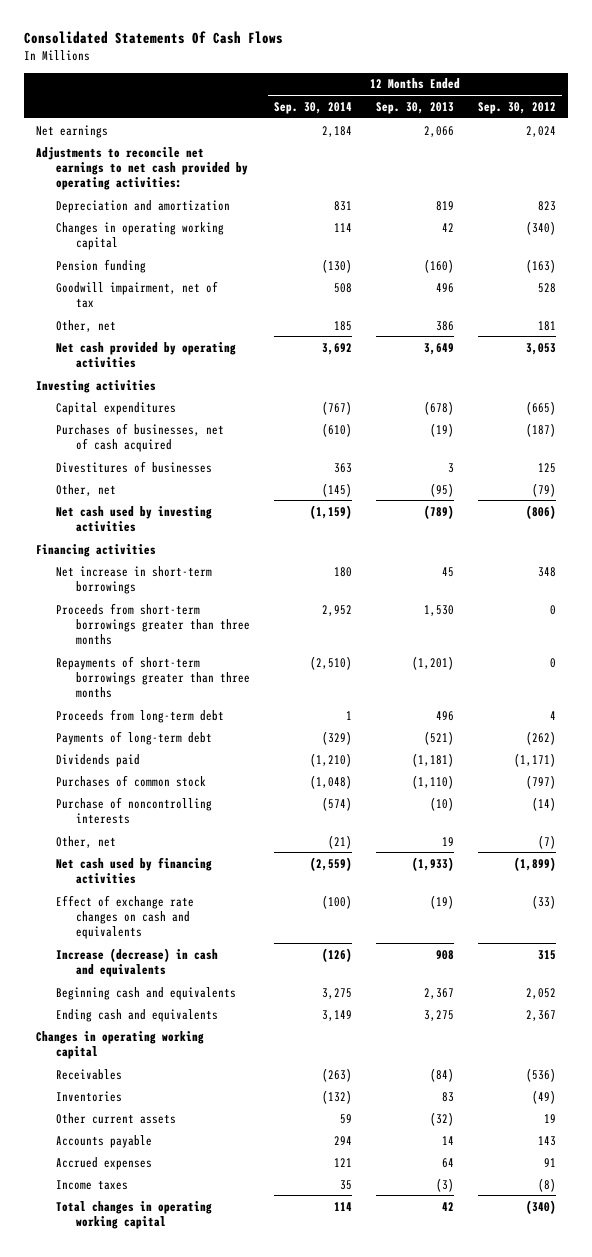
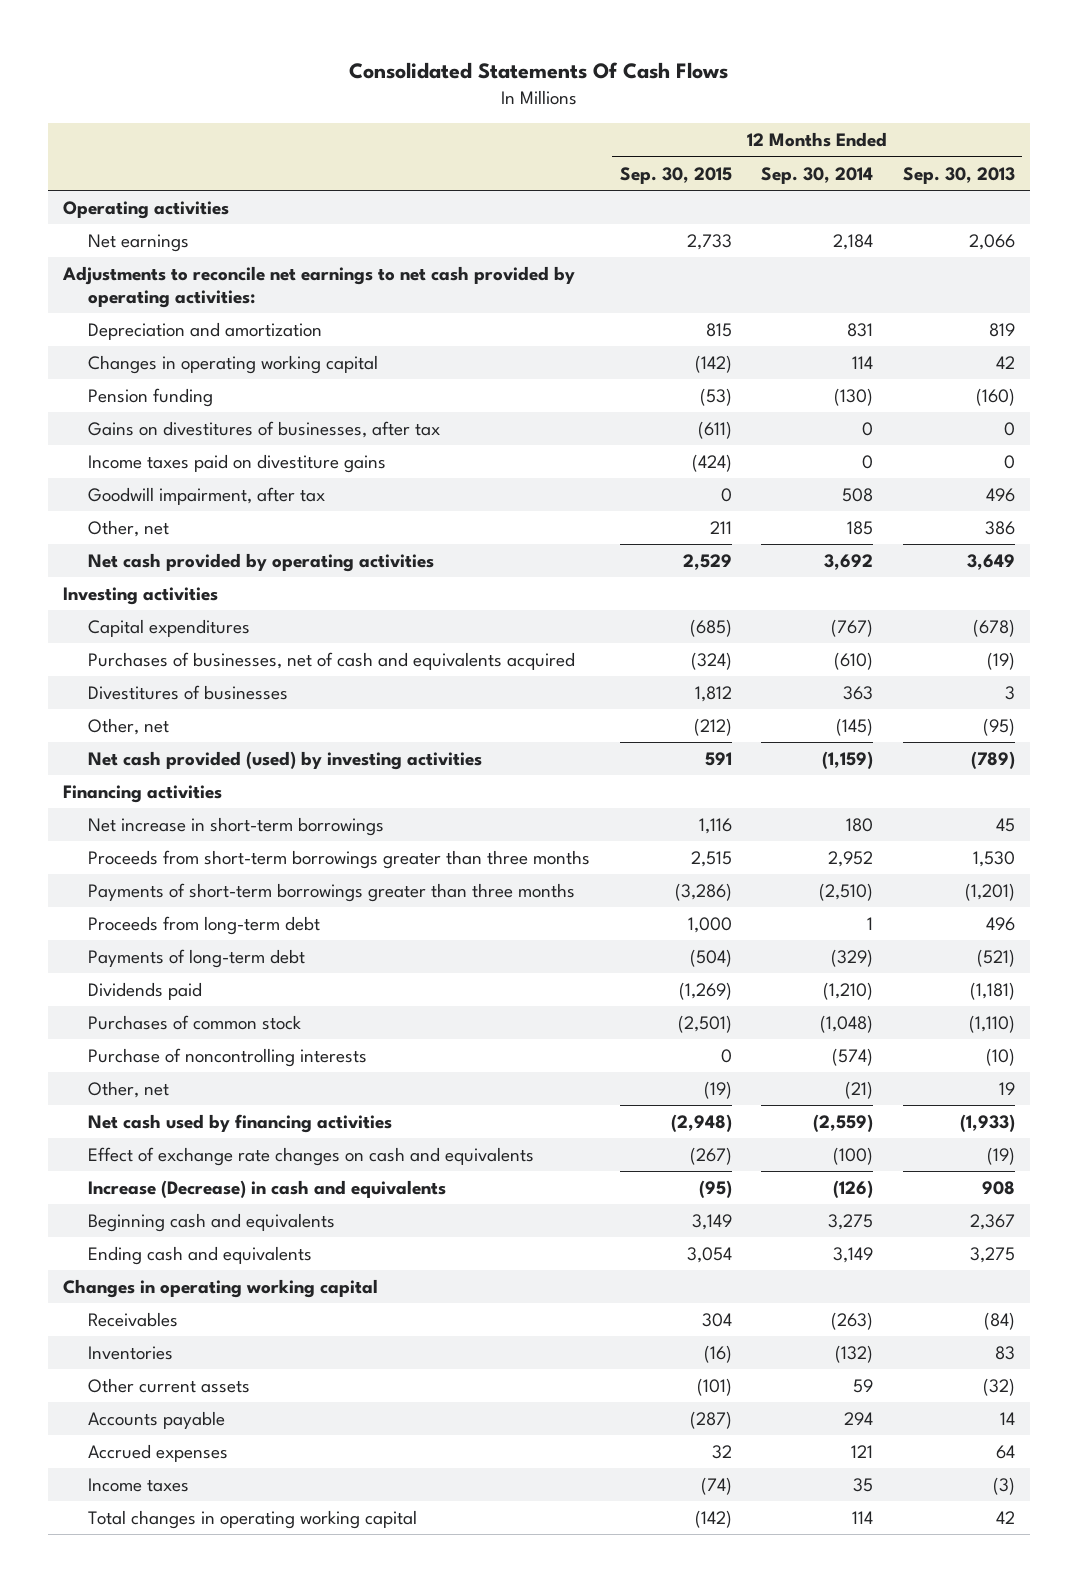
[478,101,557,114] Sep. 30, 2012 -> none
none -> [619,166,732,184] Sep. 30, 2015
none -> [63,201,230,220] Operating activities
none -> [88,421,441,439] Gains on divestitures of businesses, after tax
none -> [88,454,387,474] Income taxes paid on divestiture gains
[55,280,218,309] Goodwill impairment, net of tax -> [88,487,326,506] Goodwill impairment, after tax
[55,422,224,453] Purchases of businesses, net of cash acquired -> [88,652,576,671] Purchases of businesses, net of cash and equivalents acquired
[55,505,212,533] Net cash used by investing activities -> [88,751,483,771] Net cash provided (used) by investing activities
[55,655,250,699] Repayments of short-term borrowings greater than three months -> [88,883,576,903] Payments of short-term borrowings greater than three months
[55,947,218,978] Increase (decrease) in cash and equivalents -> [88,1180,447,1199] Increase (Decrease) in cash and equivalents

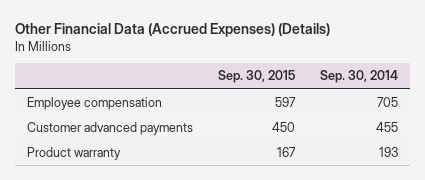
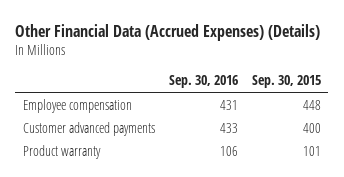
[319,70,398,84] Sep. 30, 2014 -> none
none -> [168,75,238,89] Sep. 30, 2016
[275,97,297,108] 597 -> [303,99,322,110] 448
[272,122,296,133] 450 -> [303,122,322,133] 400
[277,147,297,158] 167 -> [303,145,322,156] 101

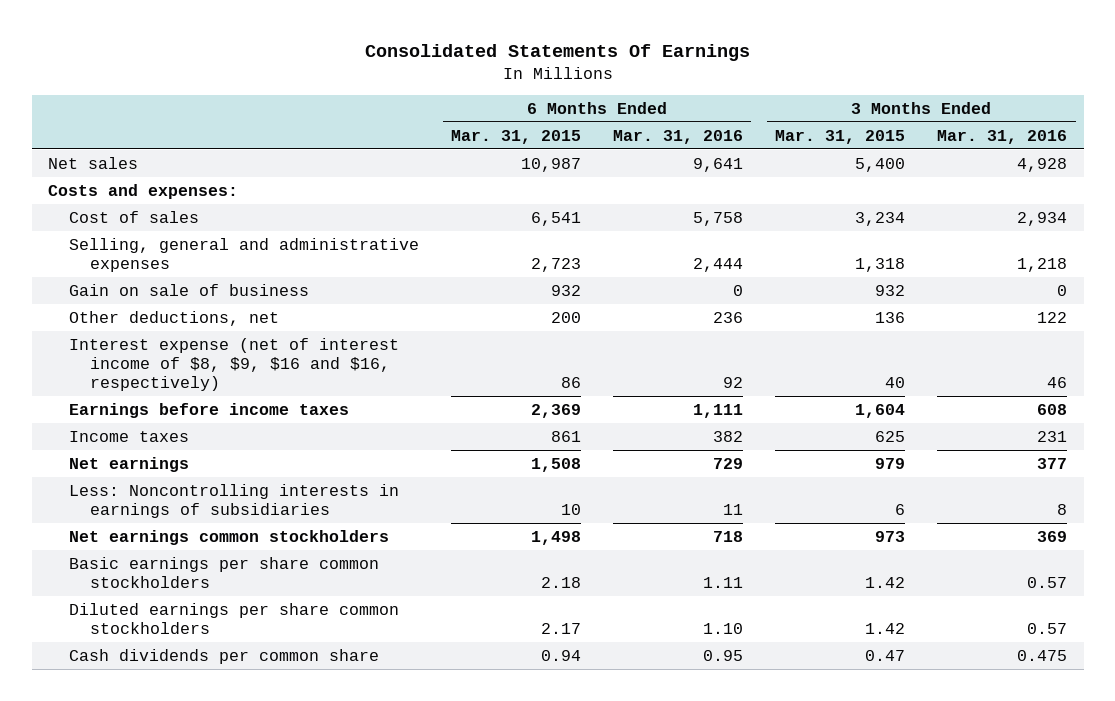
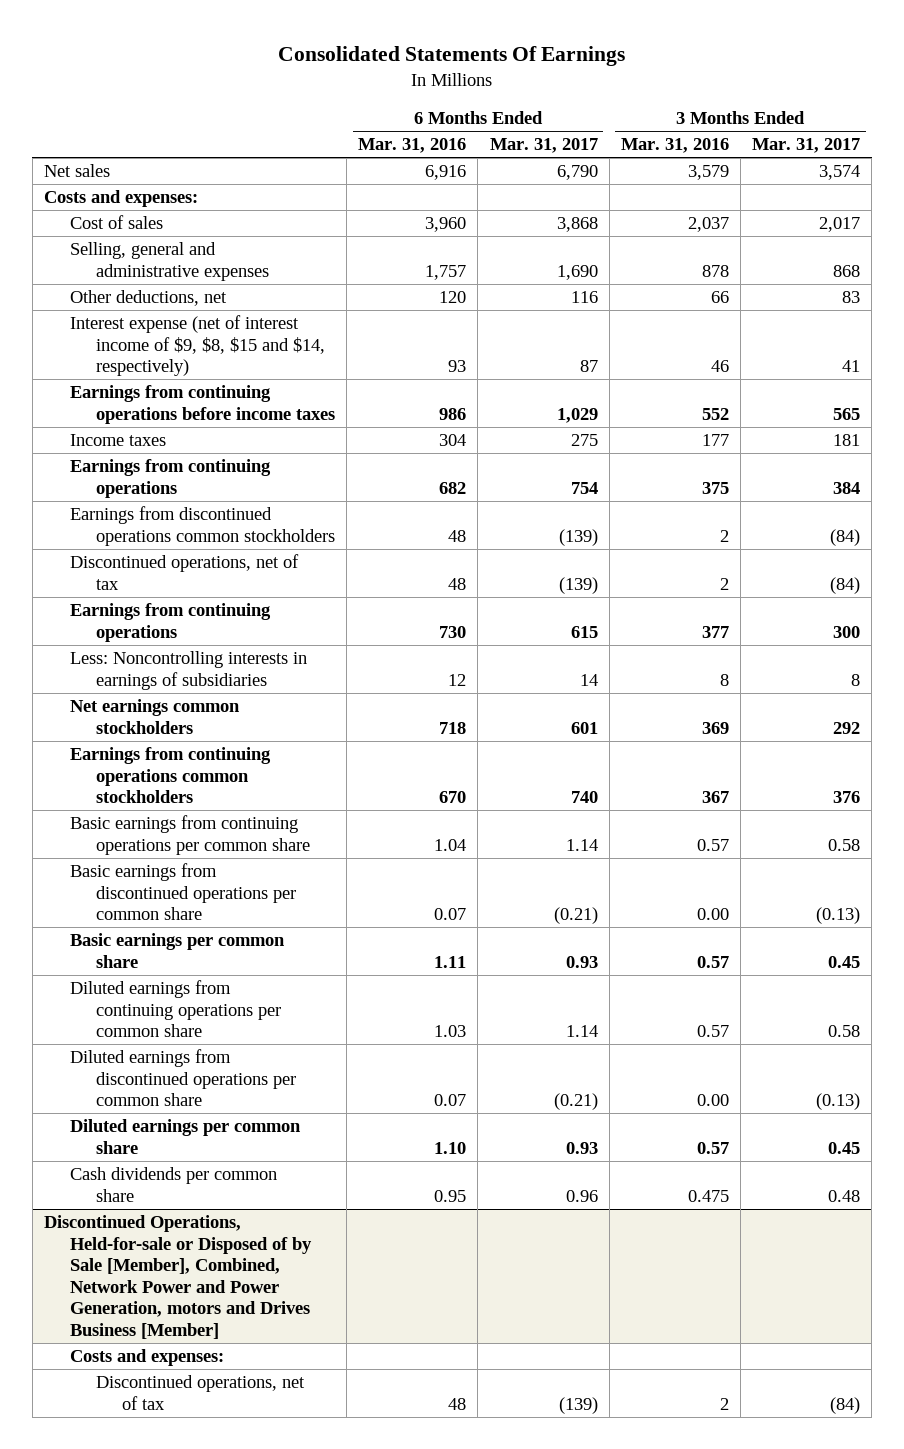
[450,129,581,144] Mar. 31, 2015 -> none
[775,129,906,144] Mar. 31, 2015 -> none
none -> [489,138,598,154] Mar. 31, 2017
none -> [751,138,860,154] Mar. 31, 2017
[693,157,744,172] 9,641 -> [425,165,467,181] 6,916
[1017,157,1068,172] 4,928 -> [687,165,729,181] 3,579
[68,283,309,296] Gain on sale of business -> none
[693,211,744,226] 5,758 -> [425,217,467,233] 3,960
[1017,211,1068,226] 2,934 -> [687,217,729,233] 2,037
[693,258,744,273] 2,444 -> [425,264,467,280] 1,757
[1017,258,1068,273] 1,218 -> [701,264,729,277] 878
[713,311,744,323] 236 -> [439,291,467,304] 120
[1037,311,1068,323] 122 -> [710,291,729,304] 66
[68,337,399,392] Interest expense (net of interest income of $8, $9, $16 and $16, respectively) -> [69,315,326,377] Interest expense (net of interest income of $9, $8, $15 and $14, respectively)
[723,377,744,389] 92 -> [448,360,467,373] 93
[68,402,349,418] Earnings before income taxes -> [69,385,336,424] Earnings from continuing operations before income taxes
[693,403,744,418] 1,111 -> [439,407,467,420] 986
[1037,403,1068,415] 608 -> [701,407,729,420] 552
[713,430,744,442] 382 -> [439,434,467,447] 304
[1037,430,1068,442] 231 -> [701,434,729,447] 177
none -> [69,459,271,498] Earnings from continuing operations
none -> [69,506,336,546] Earnings from discontinued operations common stockholders
none -> [69,554,299,590] Discontinued operations, net of tax
[68,456,189,472] Net earnings -> [69,603,271,642] Earnings from continuing operations
[713,457,744,469] 729 -> [439,625,467,638] 730
[723,504,744,516] 11 -> [448,673,467,686] 12
none -> [69,747,271,804] Earnings from continuing operations common stockholders
none -> [69,815,311,855] Basic earnings from continuing operations per common share
none -> [69,863,297,921] Basic earnings from discontinued operations per common share
[68,556,379,589] Basic earnings per share common stockholders -> [69,933,285,968] Basic earnings per common share
none -> [69,980,282,1038] Diluted earnings from continuing operations per common share
none -> [69,1049,297,1107] Diluted earnings from discontinued operations per common share
[68,602,399,635] Diluted earnings per share common stockholders -> [69,1119,301,1154] Diluted earnings per common share
none -> [43,1215,312,1339] Discontinued Operations, Held-for-sale or Disposed of by Sale [Member], Combined, Network Power and Power Generation, motors and Drives Business [Member]
none -> [69,1349,224,1367] Costs and expenses:
none -> [96,1375,306,1410] Discontinued operations, net of tax

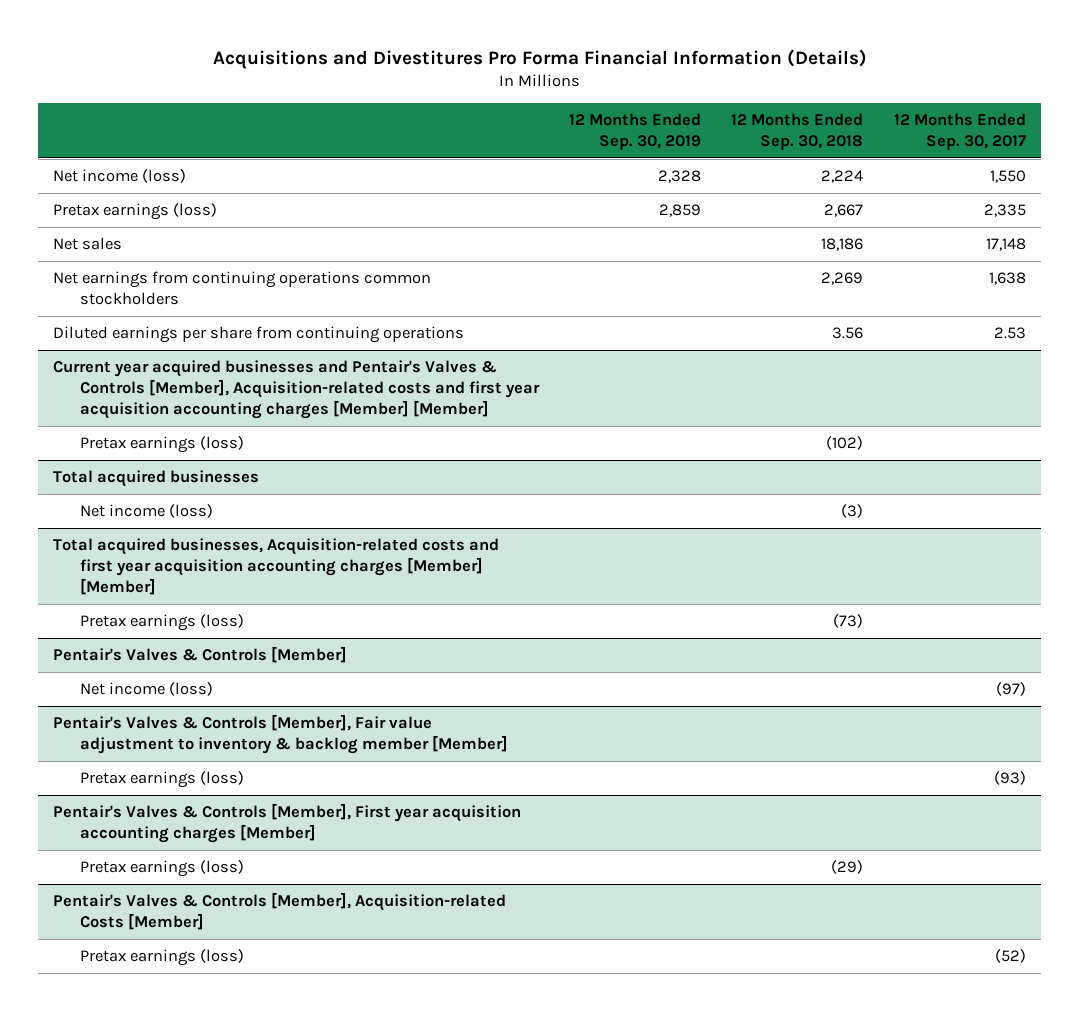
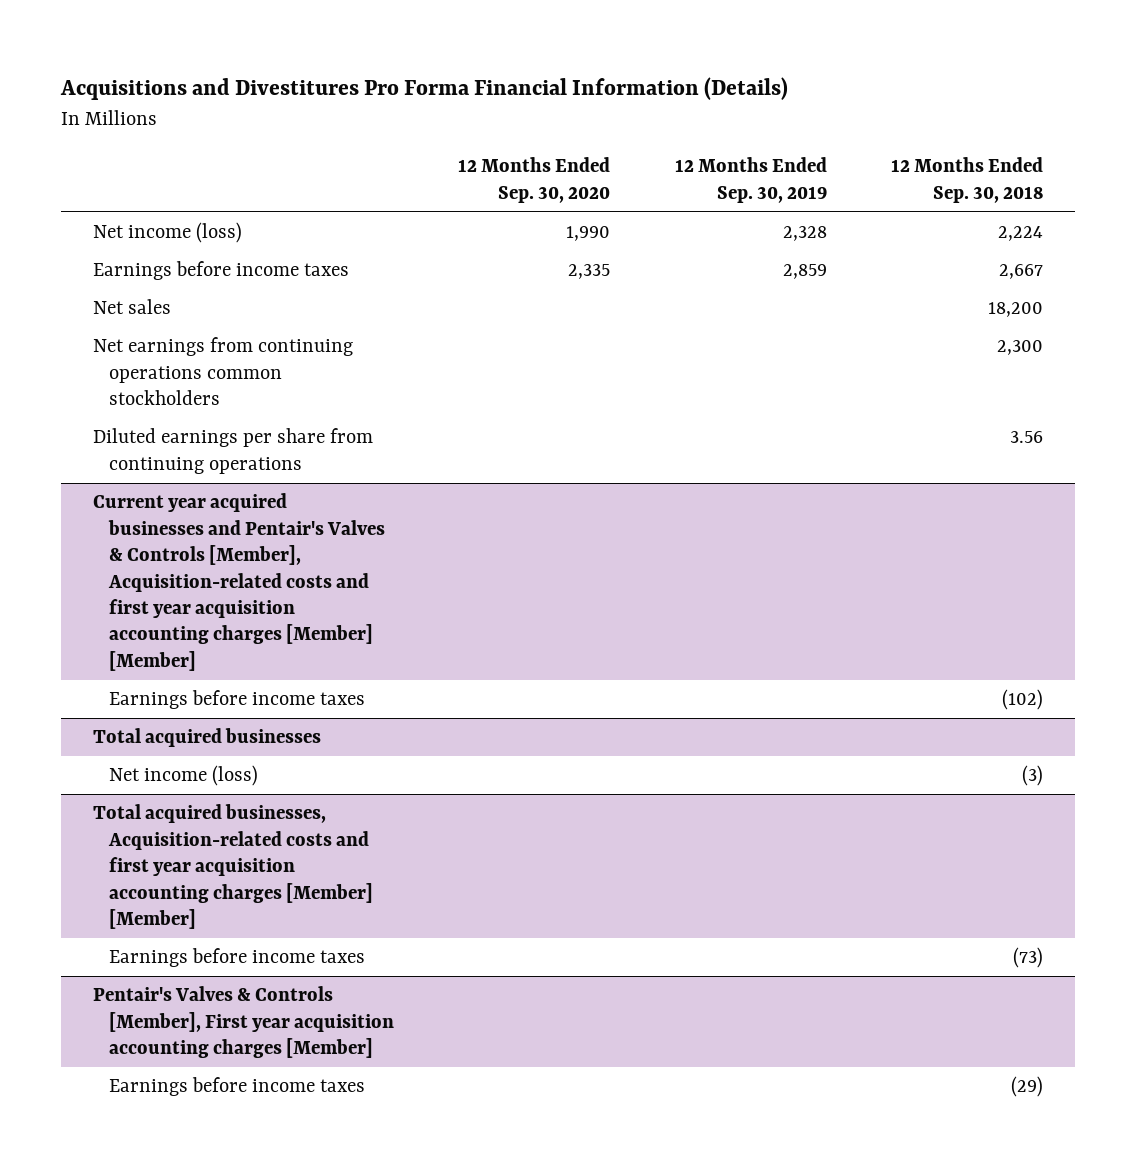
[893,113,1026,150] 12 Months Ended Sep. 30, 2017 -> none
none -> [458,157,611,203] 12 Months Ended Sep. 30, 2020
[53,203,218,221] Pretax earnings (loss) -> [93,261,350,281] Earnings before income taxes
[821,238,864,252] 18,186 -> [988,302,1044,318] 18,200
[821,272,864,286] 2,269 -> [997,340,1044,356] 2,300
[79,436,244,454] Pretax earnings (loss) -> [109,690,366,710] Earnings before income taxes
[53,646,348,664] Pentair's Valves & Controls [Member] -> none
[79,682,213,697] Net income (loss) -> none
[53,714,508,755] Pentair's Valves & Controls [Member], Fair value adjustment to inventory & backlog member [Member] -> none
[79,771,244,789] Pretax earnings (loss) -> none
[79,614,244,632] Pretax earnings (loss) -> [109,948,366,968] Earnings before income taxes
[53,892,507,931] Pentair's Valves & Controls [Member], Acquisition-related Costs [Member] -> none
[79,949,244,967] Pretax earnings (loss) -> none
[79,860,244,878] Pretax earnings (loss) -> [109,1077,366,1097] Earnings before income taxes

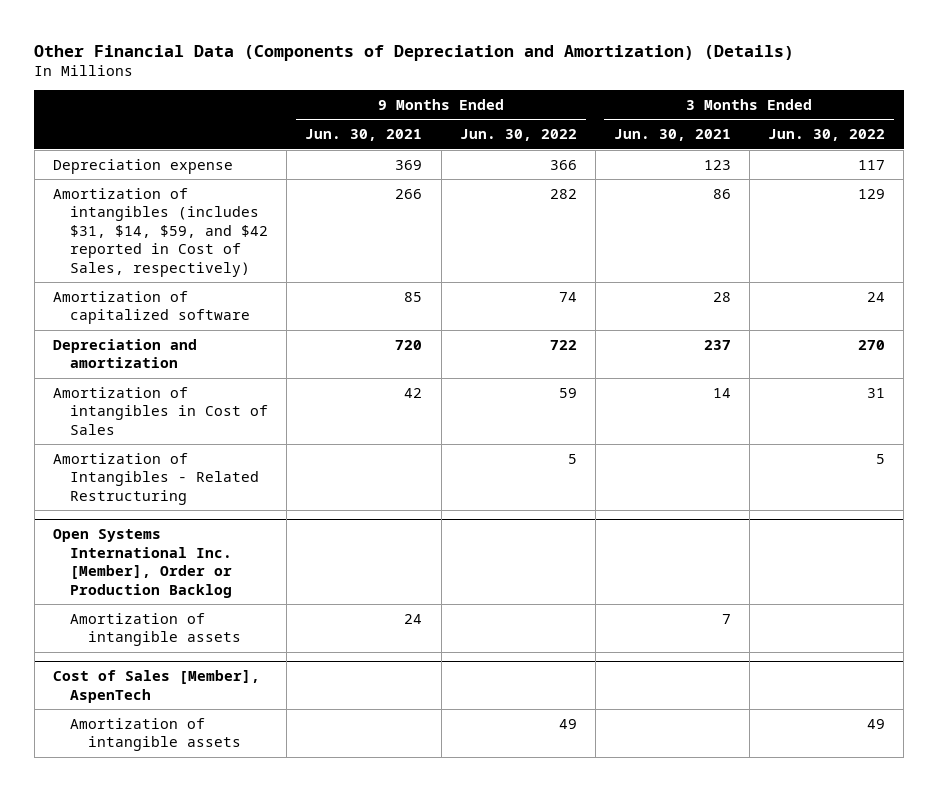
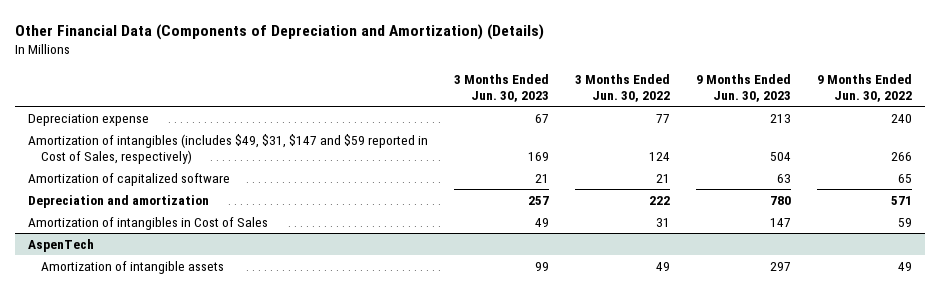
[305,129,423,142] Jun. 30, 2021 -> none
[613,129,731,142] Jun. 30, 2021 -> none
none -> [454,73,550,102] 3 Months Ended Jun. 30, 2023
none -> [695,73,791,102] 9 Months Ended Jun. 30, 2023
[549,159,577,170] 366 -> [890,113,912,123] 240
[857,159,885,170] 117 -> [655,113,670,123] 77
[52,187,269,277] Amortization of intangibles (includes $31, $14, $59, and $42 reported in Cost of Sales, respectively) -> [28,133,429,164] Amortization of intangibles (includes $49, $31, $147 and $59 reported in Cost of Sales, respectively)
[549,188,577,199] 282 -> [890,151,912,161] 266
[857,188,885,199] 129 -> [648,151,670,161] 124
[558,291,577,302] 74 -> [897,173,912,183] 65
[866,291,885,302] 24 -> [655,173,670,183] 21
[549,339,577,350] 722 -> [890,195,912,205] 571
[857,339,885,350] 270 -> [648,195,670,205] 222
[52,452,260,505] Amortization of Intangibles - Related Restructuring -> none
[52,529,233,598] Open Systems International Inc. [Member], Order or Production Backlog -> none
[70,612,241,647] Amortization of intangible assets -> none
[52,670,260,703] Cost of Sales [Member], AspenTech -> none
none -> [28,238,95,252] AspenTech

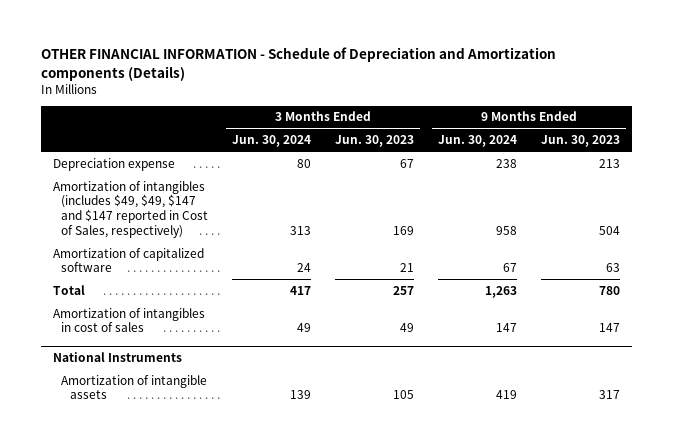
[15,24,545,41] Other Financial Data (Components of Depreciation and Amortization) (Details) -> [40,47,556,81] OTHER FINANCIAL INFORMATION - Schedule of Depreciation and Amortization components (Details)
[574,73,670,102] 3 Months Ended Jun. 30, 2022 -> none
[816,73,912,102] 9 Months Ended Jun. 30, 2022 -> none
none -> [232,135,312,148] Jun. 30, 2024
none -> [438,135,518,148] Jun. 30, 2024
[28,133,429,164] Amortization of intangibles (includes $49, $31, $147 and $59 reported in Cost of Sales, respectively) -> [52,180,209,238] Amortization of intangibles (includes $49, $49, $147 and $147 reported in Cost of Sales, respectively)
[28,238,95,252] AspenTech -> none
[28,194,210,208] Depreciation and amortization -> [52,284,85,295] Total
[28,216,269,230] Amortization of intangibles in Cost of Sales -> [52,307,205,333] Amortization of intangibles in cost of sales
none -> [52,352,182,363] National Instruments
[535,261,550,271] 99 -> [393,390,415,400] 105
[769,261,791,271] 297 -> [599,390,621,400] 317

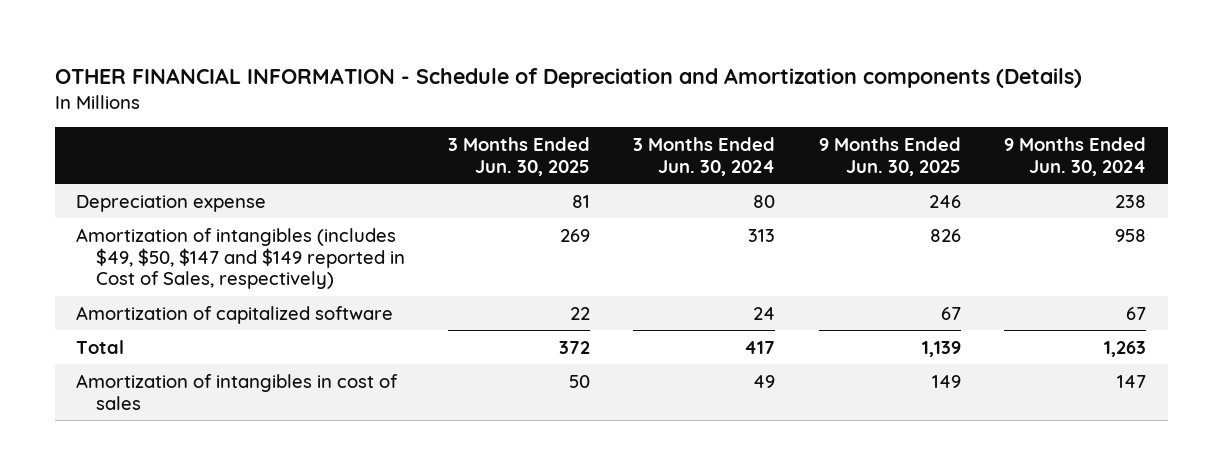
[335,135,415,148] Jun. 30, 2023 -> none
[541,135,621,148] Jun. 30, 2023 -> none
none -> [447,136,590,176] 3 Months Ended Jun. 30, 2025
none -> [818,136,961,176] 9 Months Ended Jun. 30, 2025
[52,180,209,238] Amortization of intangibles (includes $49, $49, $147 and $147 reported in Cost of Sales, respectively) -> [76,227,405,290] Amortization of intangibles (includes $49, $50, $147 and $149 reported in Cost of Sales, respectively)
[52,352,182,363] National Instruments -> none
[61,374,208,400] Amortization of intangible assets -> none

